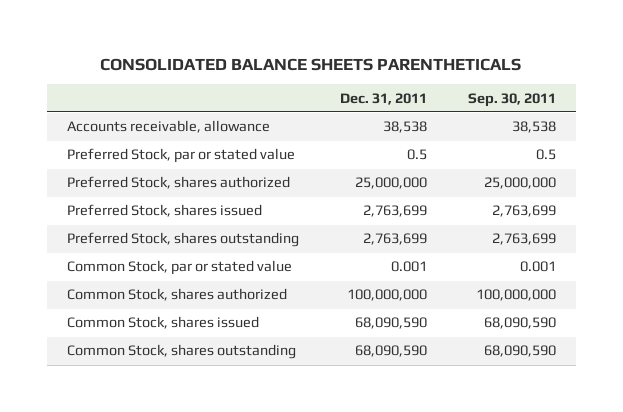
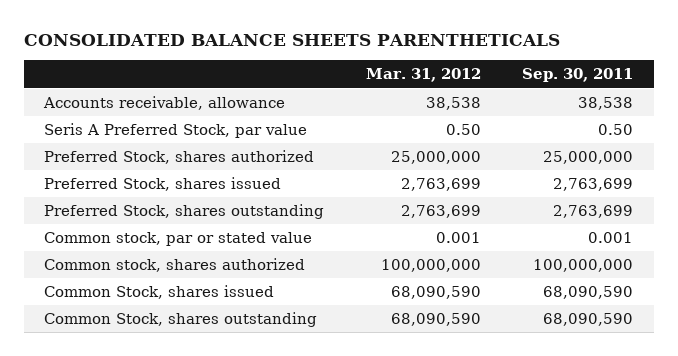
[339,92,427,105] Dec. 31, 2011 -> none
none -> [365,68,481,83] Mar. 31, 2012
[67,148,296,164] Preferred Stock, par or stated value -> [44,122,308,138] Seris A Preferred Stock, par value
[535,149,556,161] 0.5 -> [598,123,634,135] 0.50
[67,260,293,276] Common Stock, par or stated value -> [44,231,313,246] Common stock, par or stated value
[67,288,288,302] Common Stock, shares authorized -> [44,257,306,272] Common stock, shares authorized

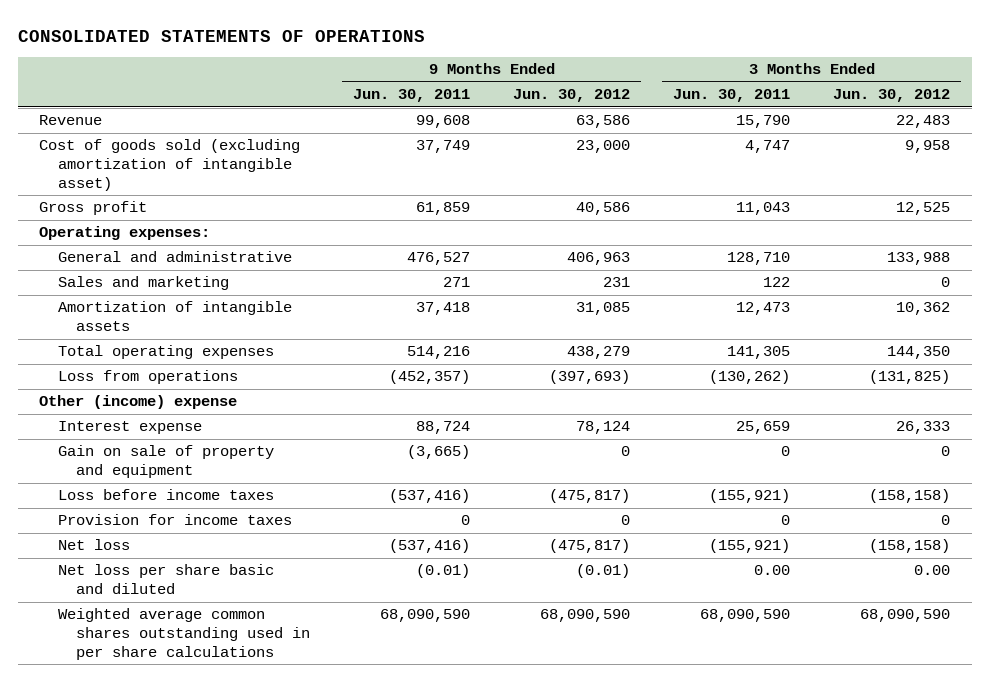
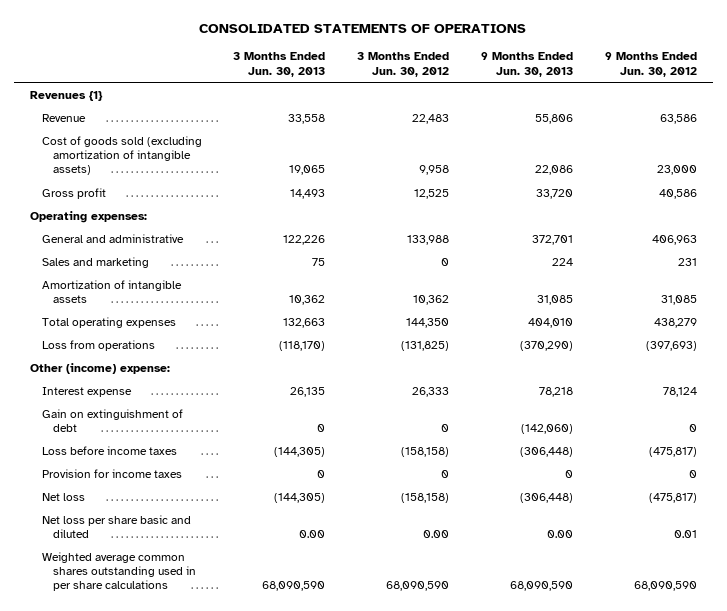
[352,89,470,103] Jun. 30, 2011 -> none
[673,89,791,103] Jun. 30, 2011 -> none
none -> [233,52,326,77] 3 Months Ended Jun. 30, 2013
none -> [481,52,574,77] 9 Months Ended Jun. 30, 2013
none -> [30,90,104,101] Revenues {1}
[39,139,301,192] Cost of goods sold (excluding amortization of intangible asset) -> [41,135,202,176] Cost of goods sold (excluding amortization of intangible assets)
[39,395,238,410] Other (income) expense -> [30,362,171,374] Other (income) expense:
[57,445,274,479] Gain on sale of property and equipment -> none
none -> [41,408,183,432] Gain on extinguishment of debt
[576,564,631,579] (0.01) -> [673,529,697,538] 0.01

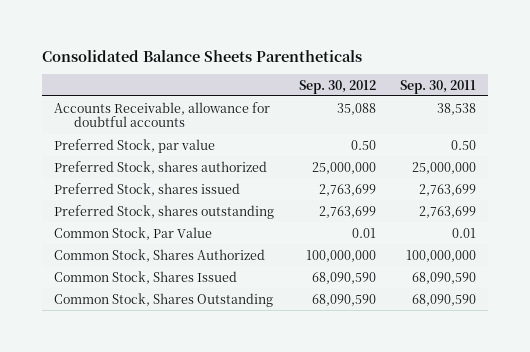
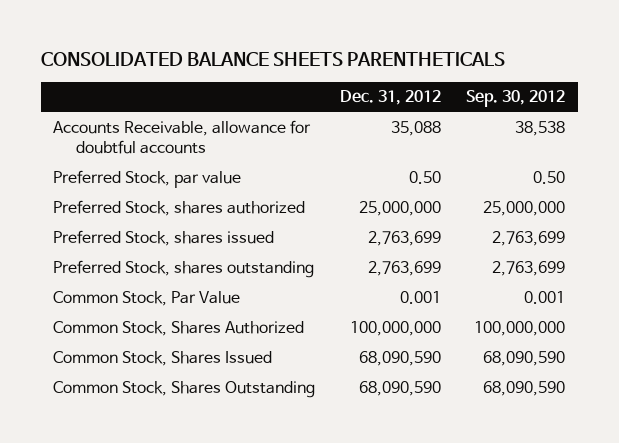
[42,49,363,62] Consolidated Balance Sheets Parentheticals -> [40,51,505,66] CONSOLIDATED BALANCE SHEETS PARENTHETICALS
[399,79,476,94] Sep. 30, 2011 -> none
none -> [340,90,442,106] Dec. 31, 2012
[336,102,376,115] 35,088 -> [515,120,566,136] 38,538
[351,227,376,238] 0.01 -> [524,290,566,304] 0.001

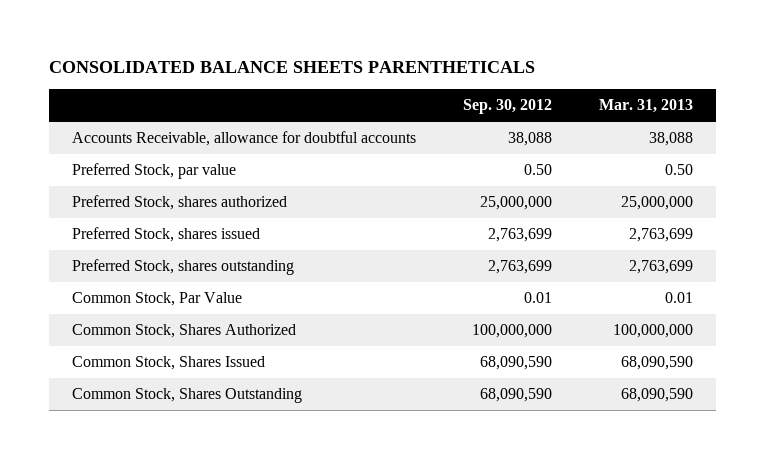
[340,90,442,106] Dec. 31, 2012 -> none
none -> [598,99,693,114] Mar. 31, 2013
[515,120,566,136] 38,538 -> [507,132,552,147] 38,088
[524,290,566,304] 0.001 -> [523,292,552,304] 0.01

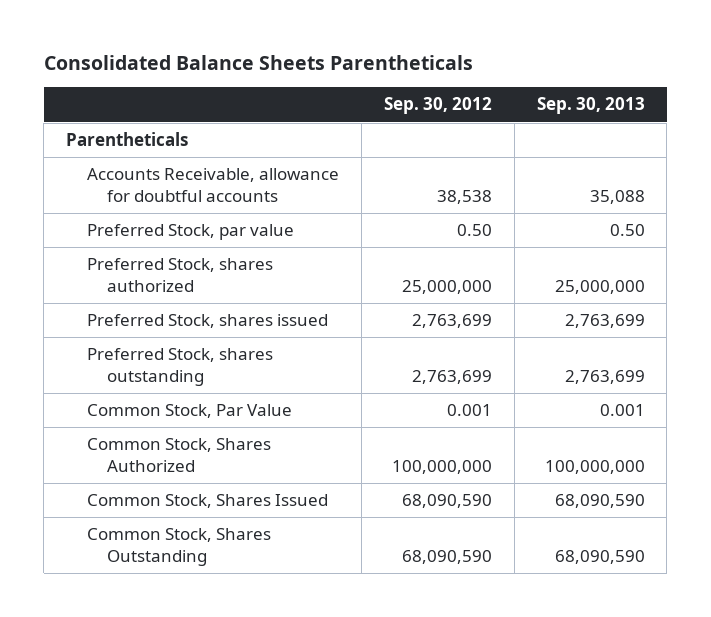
[48,61,535,74] CONSOLIDATED BALANCE SHEETS PARENTHETICALS -> [43,55,473,71] Consolidated Balance Sheets Parentheticals
[598,99,693,114] Mar. 31, 2013 -> none
none -> [536,97,645,115] Sep. 30, 2013
none -> [66,132,189,147] Parentheticals
[507,132,552,147] 38,088 -> [436,190,492,205] 38,538
[523,292,552,304] 0.01 -> [446,404,492,417] 0.001

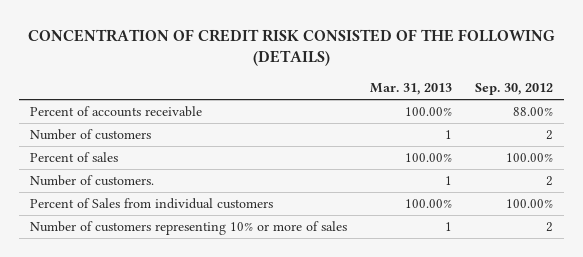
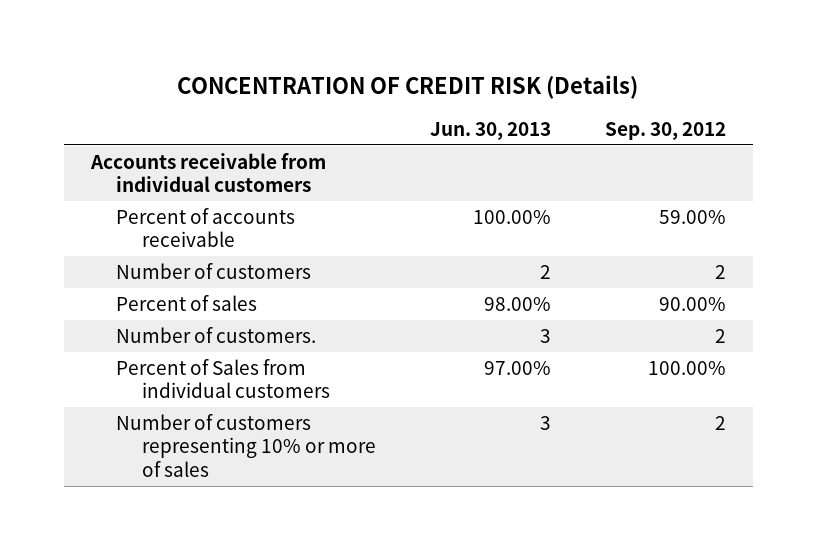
[27,28,555,66] CONCENTRATION OF CREDIT RISK CONSISTED OF THE FOLLOWING (DETAILS) -> [177,74,639,99] CONCENTRATION OF CREDIT RISK (Details)
[370,82,453,95] Mar. 31, 2013 -> none
none -> [429,121,551,140] Jun. 30, 2013
none -> [89,152,326,193] Accounts receivable from individual customers
[512,107,553,117] 88.00% -> [659,209,727,224] 59.00%
[505,153,553,163] 100.00% -> [659,296,727,311] 90.00%

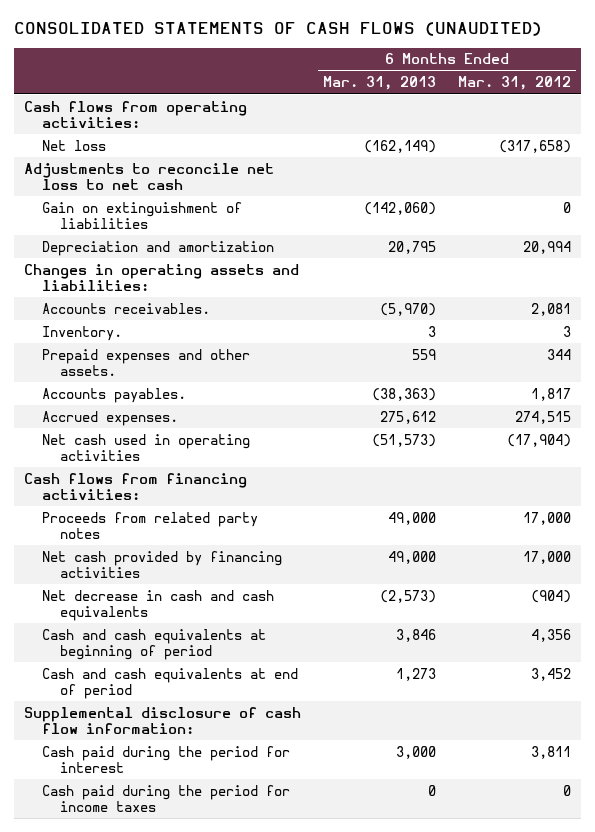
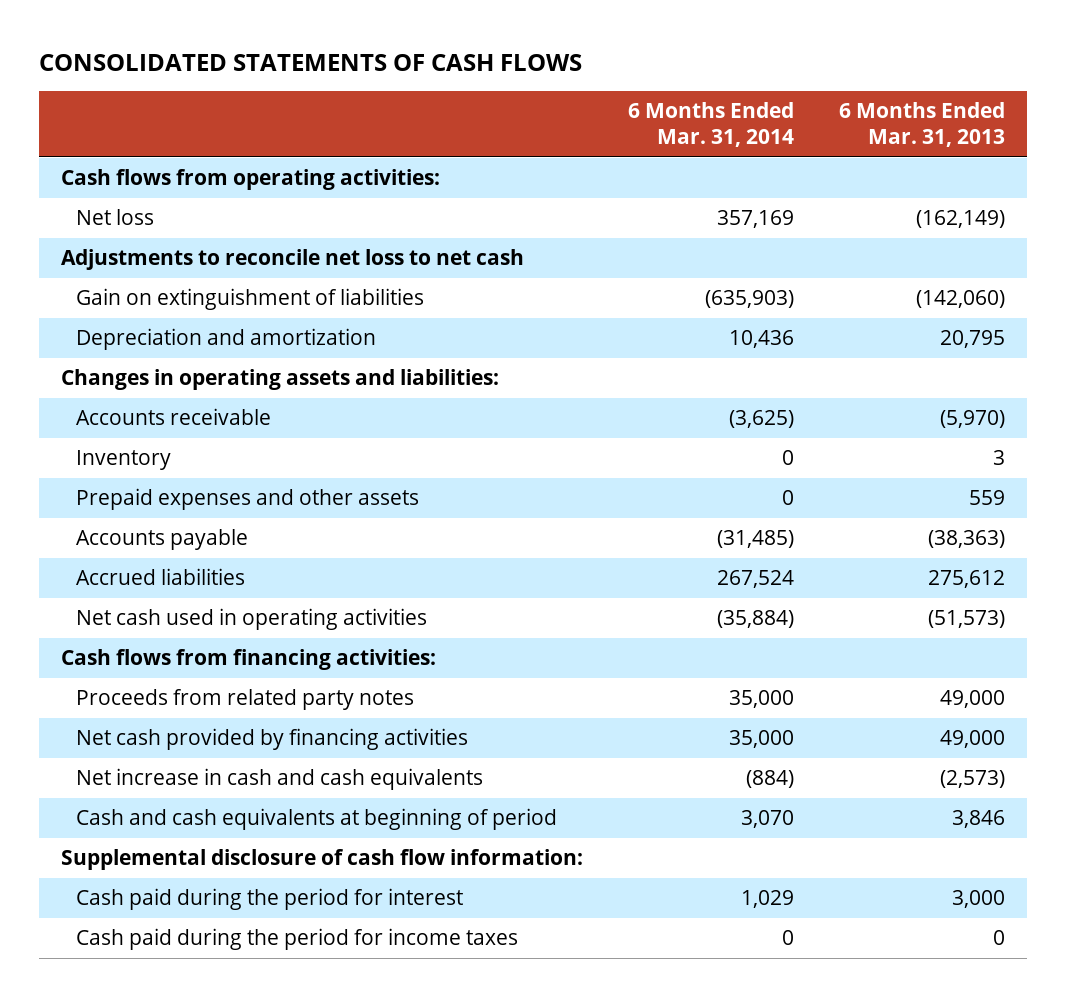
[13,22,542,37] CONSOLIDATED STATEMENTS OF CASH FLOWS (UNAUDITED) -> [39,53,583,71] CONSOLIDATED STATEMENTS OF CASH FLOWS
[457,76,571,91] Mar. 31, 2012 -> none
none -> [628,102,795,147] 6 Months Ended Mar. 31, 2014
[42,302,211,314] Accounts receivables. -> [75,408,271,426] Accounts receivable
[42,325,123,341] Inventory. -> [75,450,171,471] Inventory
[42,348,251,377] Prepaid expenses and other assets. -> [75,488,419,511] Prepaid expenses and other assets
[42,387,187,403] Accounts payables. -> [75,529,248,551] Accounts payable
[42,410,179,426] Accrued expenses. -> [75,568,245,586] Accrued liabilities
[42,589,275,622] Net decrease in cash and cash equivalents -> [75,768,483,791] Net increase in cash and cash equivalents
[42,667,299,700] Cash and cash equivalents at end of period -> none

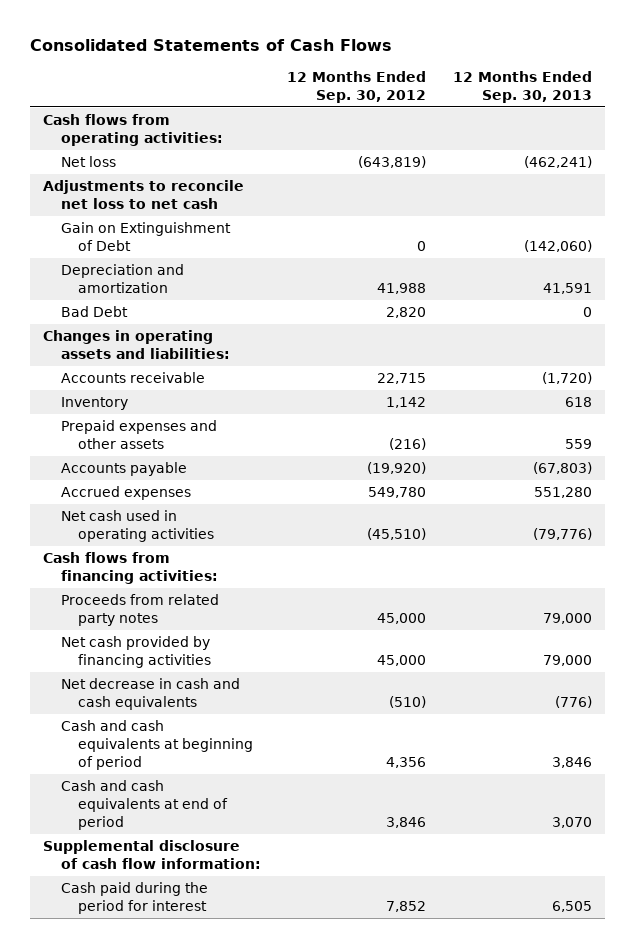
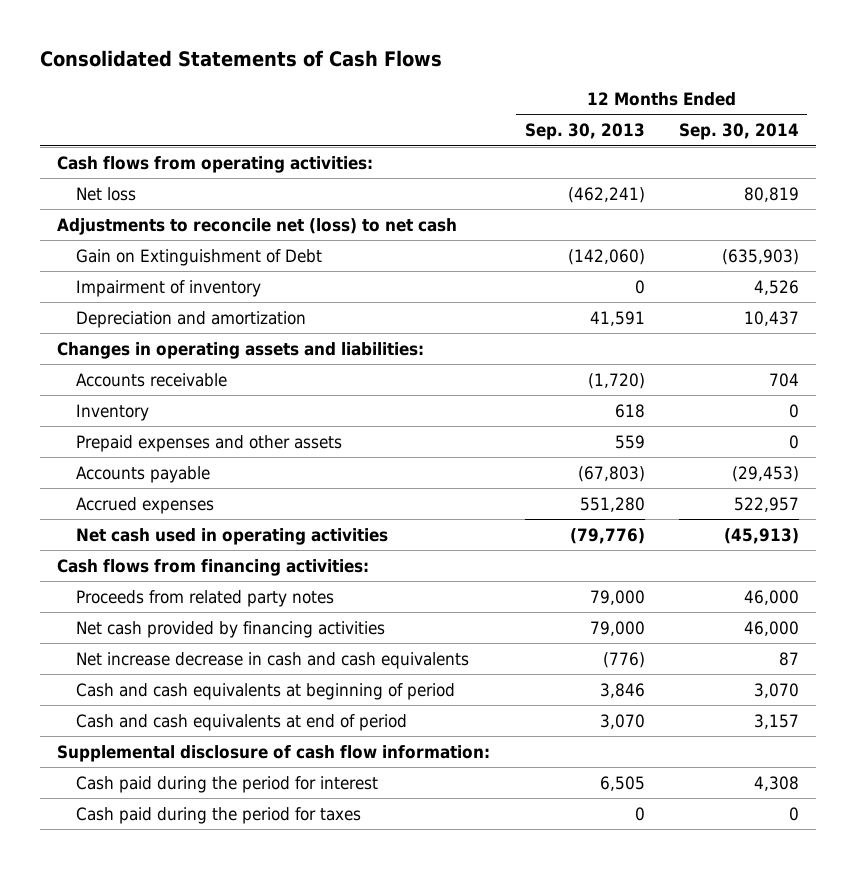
[287,71,427,103] 12 Months Ended Sep. 30, 2012 -> none
none -> [678,123,799,141] Sep. 30, 2014
[43,180,245,209] Adjustments to reconcile net loss to net cash -> [57,217,458,235] Adjustments to reconcile net (loss) to net cash
none -> [76,279,262,297] Impairment of inventory
[60,306,128,318] Bad Debt -> none
[60,678,240,710] Net decrease in cash and cash equivalents -> [76,651,470,669] Net increase decrease in cash and cash equivalents
none -> [76,806,362,824] Cash paid during the period for taxes

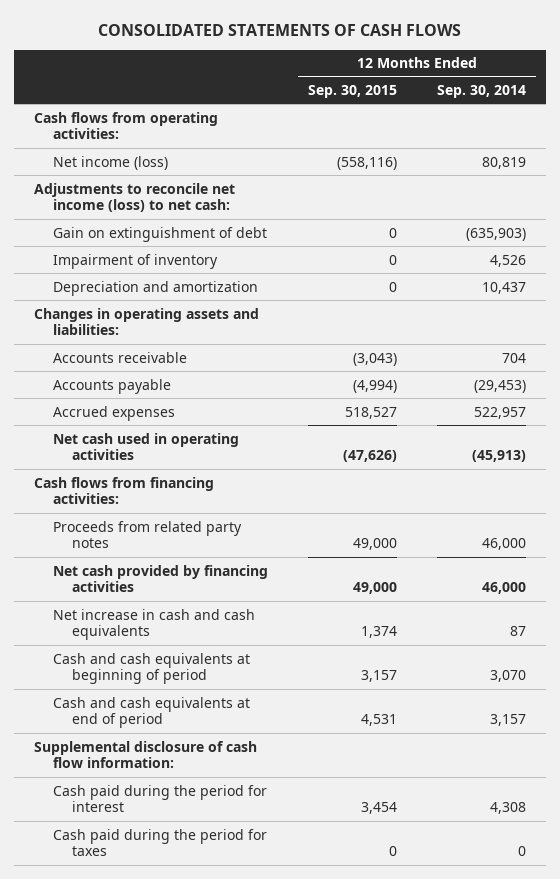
[40,50,443,68] Consolidated Statements of Cash Flows -> [97,23,461,36] CONSOLIDATED STATEMENTS OF CASH FLOWS
[524,123,645,141] Sep. 30, 2013 -> none
none -> [307,84,397,98] Sep. 30, 2015
[76,186,137,201] Net loss -> [52,155,168,170] Net income (loss)
[57,217,458,235] Adjustments to reconcile net (loss) to net cash -> [33,182,235,213] Adjustments to reconcile net income (loss) to net cash:
[76,248,323,266] Gain on Extinguishment of Debt -> [52,226,267,242] Gain on extinguishment of debt
[76,403,150,421] Inventory -> none
[76,434,343,452] Prepaid expenses and other assets -> none
[76,651,470,669] Net increase decrease in cash and cash equivalents -> [52,608,255,641] Net increase in cash and cash equivalents

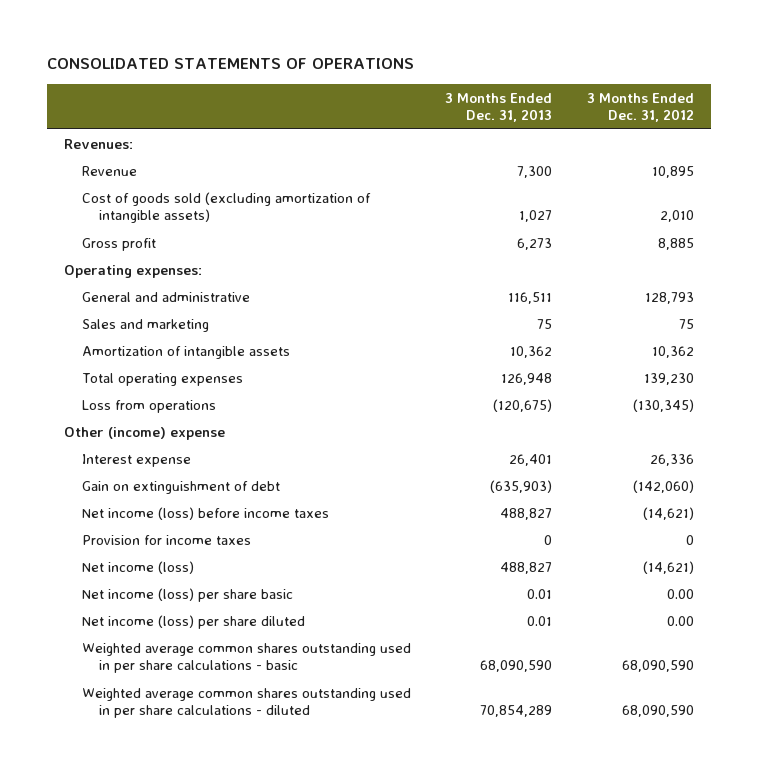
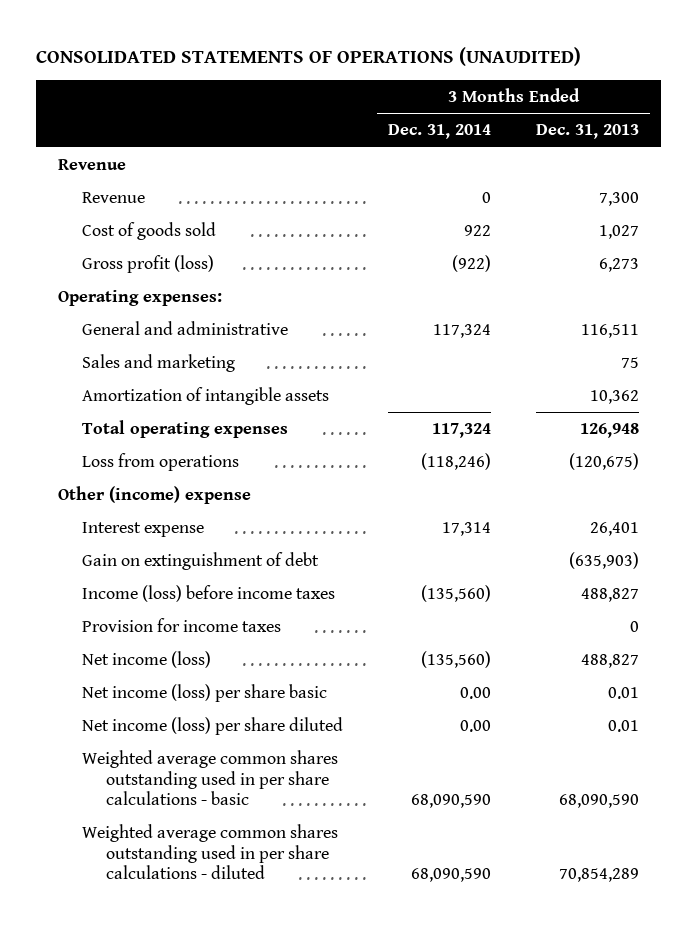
[47,58,415,70] CONSOLIDATED STATEMENTS OF OPERATIONS -> [35,46,581,66] CONSOLIDATED STATEMENTS OF OPERATIONS (UNAUDITED)
[586,92,694,122] 3 Months Ended Dec. 31, 2012 -> none
none -> [388,124,492,140] Dec. 31, 2014
[64,138,134,149] Revenues: -> [58,159,127,171] Revenue
[81,191,371,223] Cost of goods sold (excluding amortization of intangible assets) -> [82,222,217,241] Cost of goods sold
[81,237,156,251] Gross profit -> [82,255,215,274] Gross profit (loss)
[81,506,329,520] Net income (loss) before income taxes -> [82,585,336,603] Income (loss) before income taxes

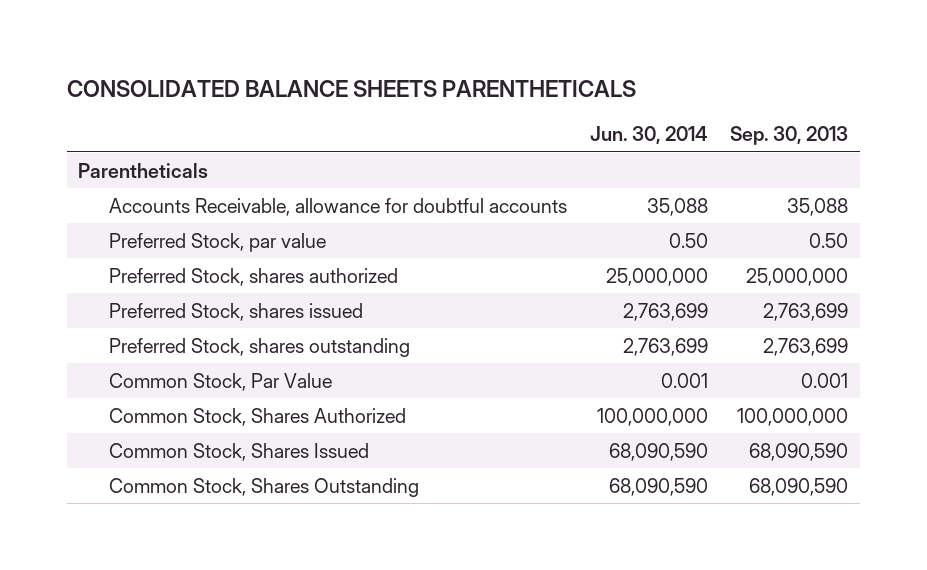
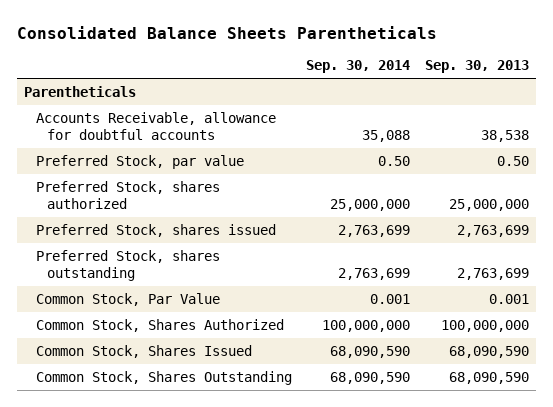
[66,80,636,98] CONSOLIDATED BALANCE SHEETS PARENTHETICALS -> [16,25,437,39] Consolidated Balance Sheets Parentheticals
[589,126,708,145] Jun. 30, 2014 -> none
none -> [306,60,411,74] Sep. 30, 2014
[787,197,849,216] 35,088 -> [480,130,529,143] 38,538

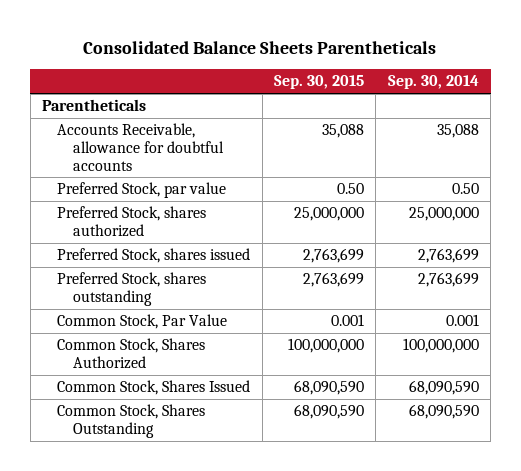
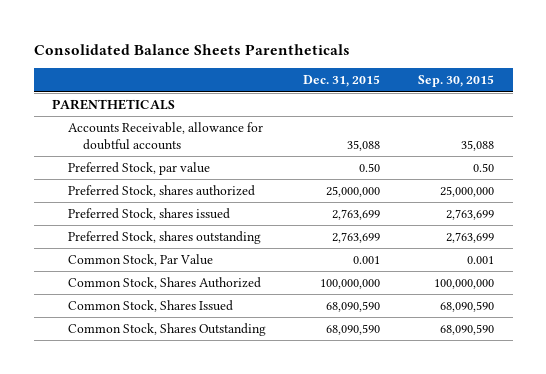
[387,75,479,90] Sep. 30, 2014 -> none
none -> [303,75,381,88] Dec. 31, 2015
[42,99,147,112] Parentheticals -> [52,99,176,111] PARENTHETICALS

